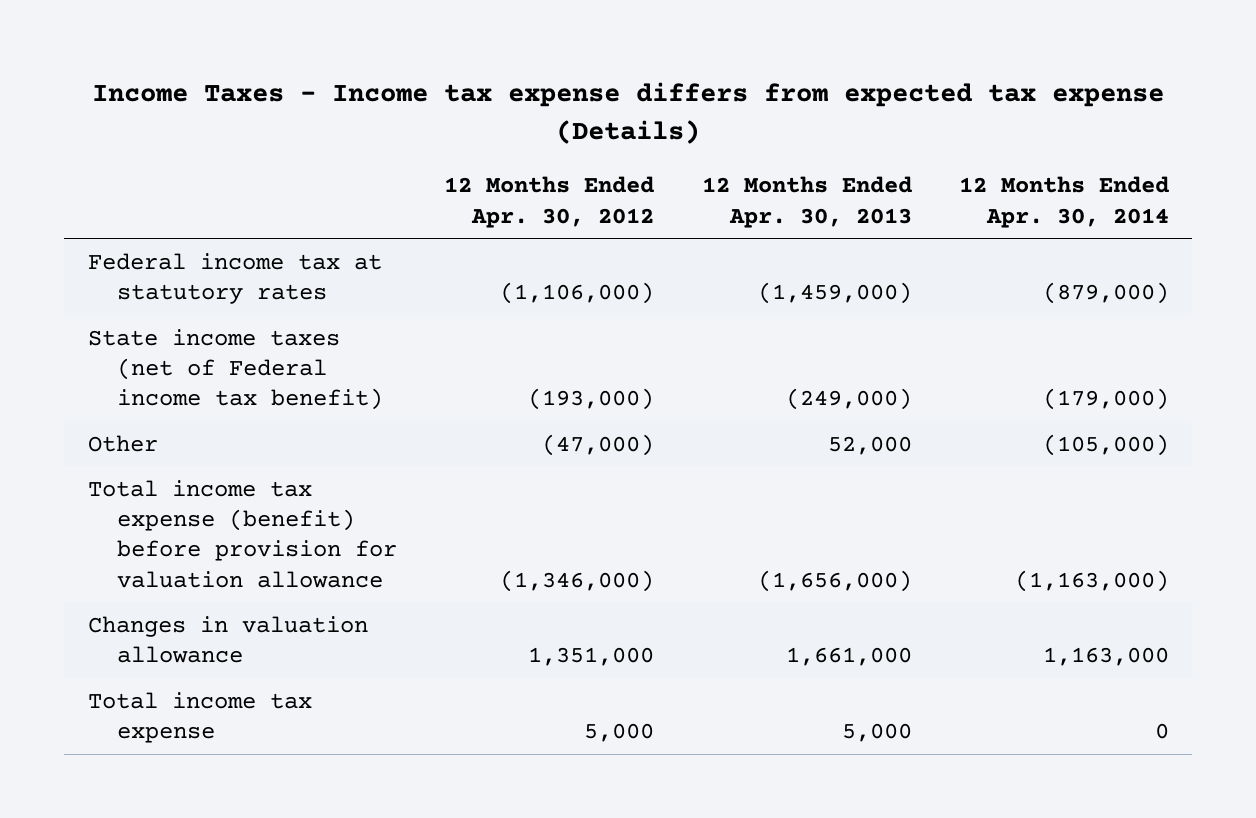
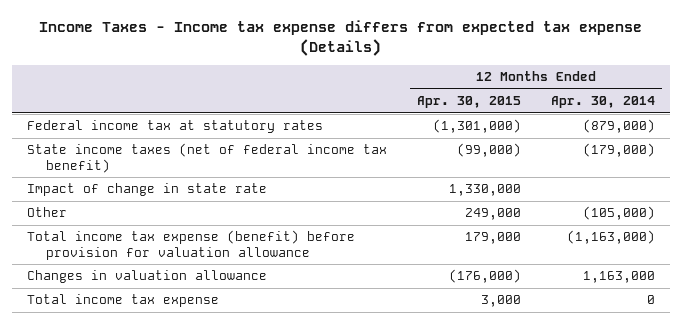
[444,176,655,228] 12 Months Ended Apr. 30, 2012 -> none
[701,176,912,228] 12 Months Ended Apr. 30, 2013 -> none
none -> [416,96,521,109] Apr. 30, 2015
[87,328,384,411] State income taxes (net of Federal income tax benefit) -> [27,143,388,173] State income taxes (net of federal income tax benefit)
none -> [27,183,268,197] Impact of change in state rate

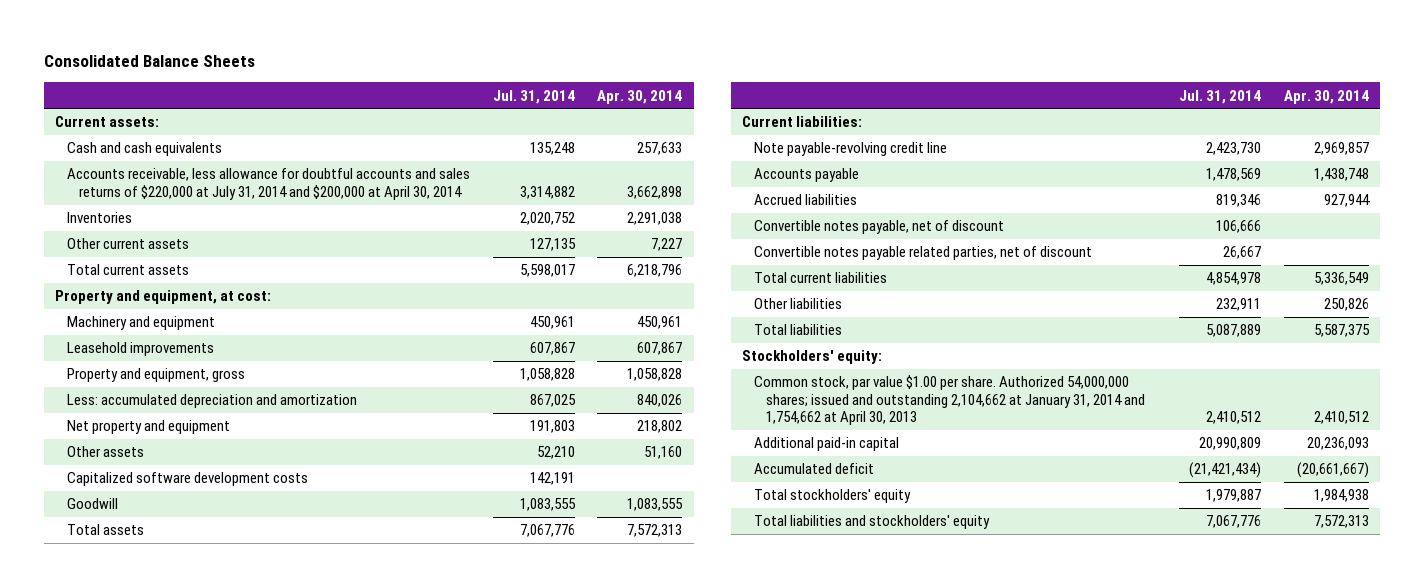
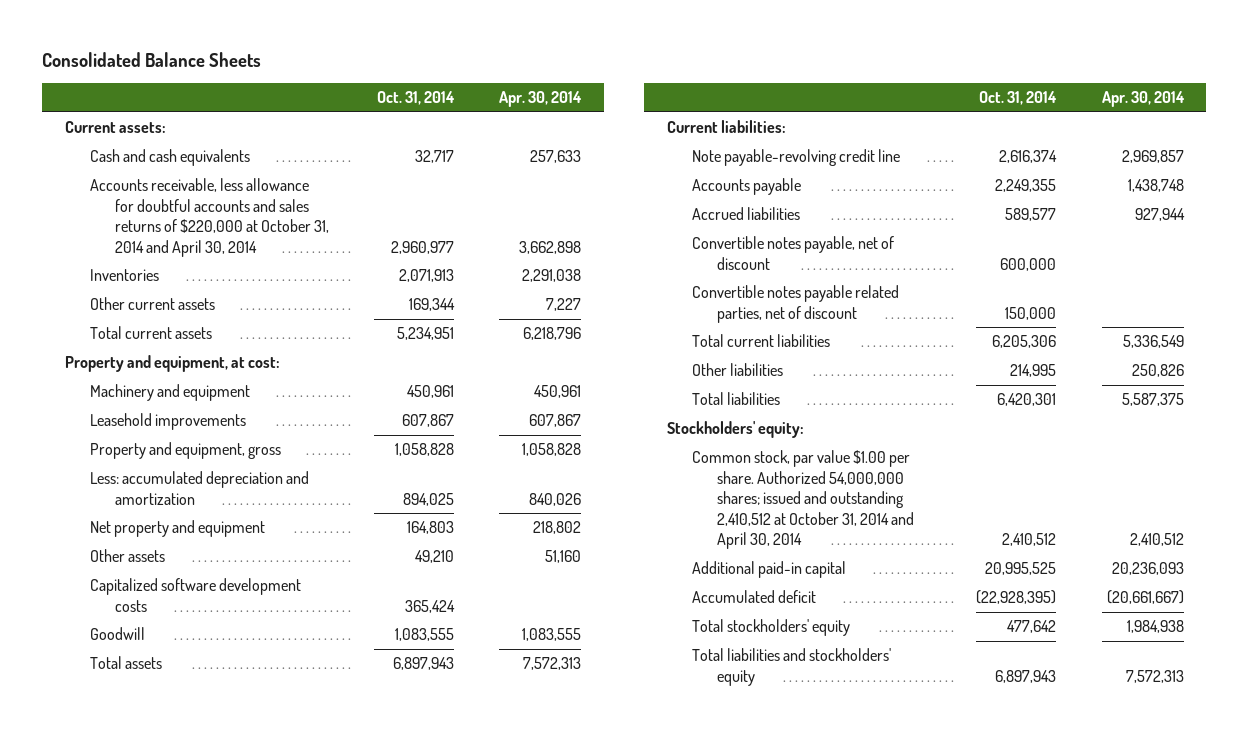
[492,89,575,104] Jul. 31, 2014 -> none
none -> [377,91,456,106] Oct. 31, 2014
[67,168,471,200] Accounts receivable, less allowance for doubtful accounts and sales returns of $220,000 at July 31, 2014 and $200,000 at April 30, 2014 -> [89,178,329,257] Accounts receivable, less allowance for doubtful accounts and sales returns of $220,000 at October 31, 2014 and April 30, 2014
[753,375,1145,426] Common stock, par value $1.00 per share. Authorized 54,000,000 shares; issued and outstanding 2,104,662 at January 31, 2014 and 1,754,662 at April 30, 2013 -> [691,450,914,550] Common stock, par value $1.00 per share. Authorized 54,000,000 shares; issued and outstanding 2,410,512 at October 31, 2014 and April 30, 2014

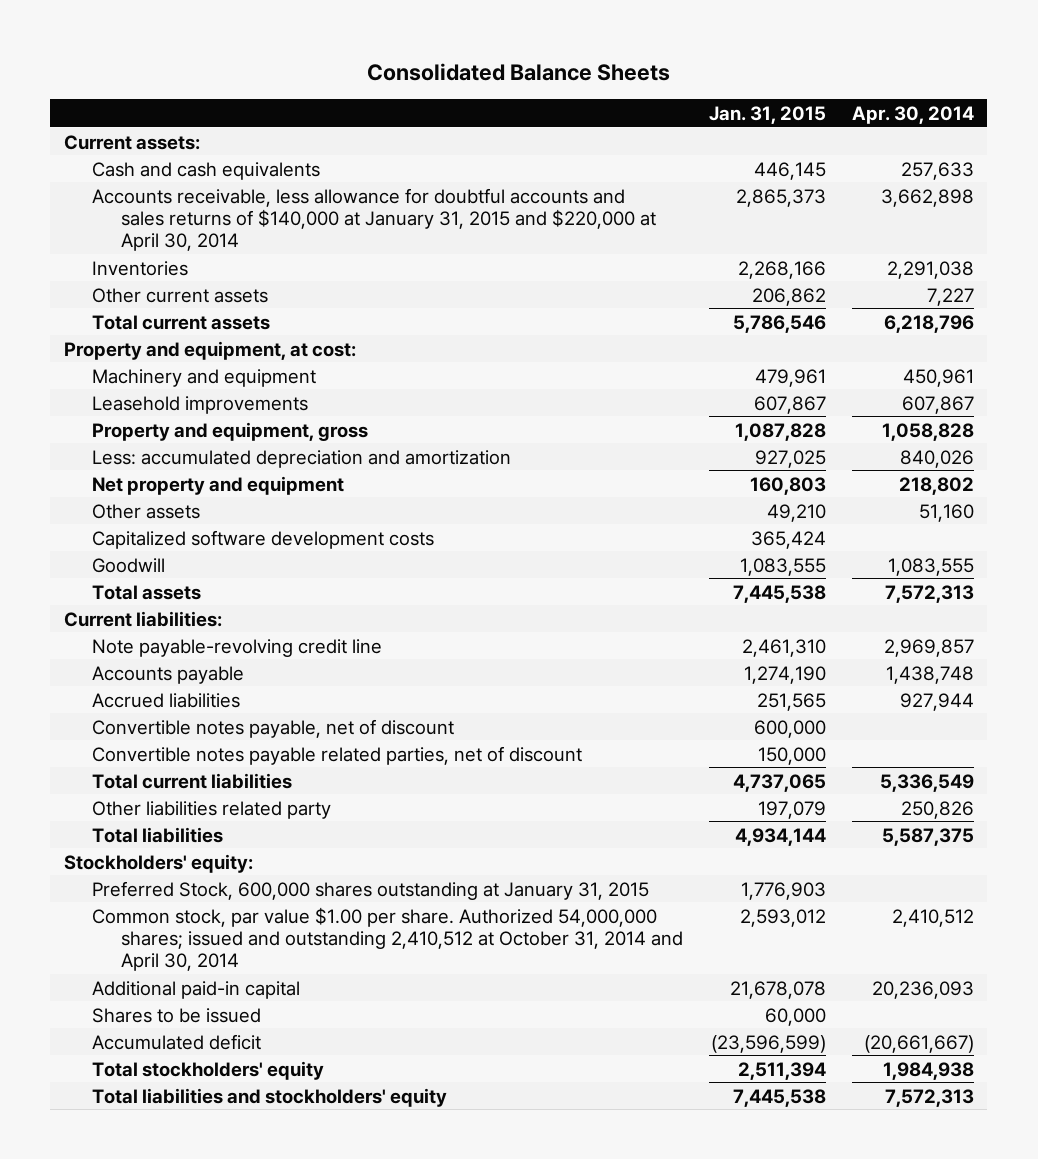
[377,91,456,106] Oct. 31, 2014 -> none
none -> [708,105,826,124] Jan. 31, 2015
[89,178,329,257] Accounts receivable, less allowance for doubtful accounts and sales returns of $220,000 at October 31, 2014 and April 30, 2014 -> [92,187,656,252] Accounts receivable, less allowance for doubtful accounts and sales returns of $140,000 at January 31, 2015 and $220,000 at April 30, 2014
[691,363,783,377] Other liabilities -> [92,800,332,819] Other liabilities related party
none -> [92,880,650,900] Preferred Stock, 600,000 shares outstanding at January 31, 2015
none -> [92,1007,262,1023] Shares to be issued

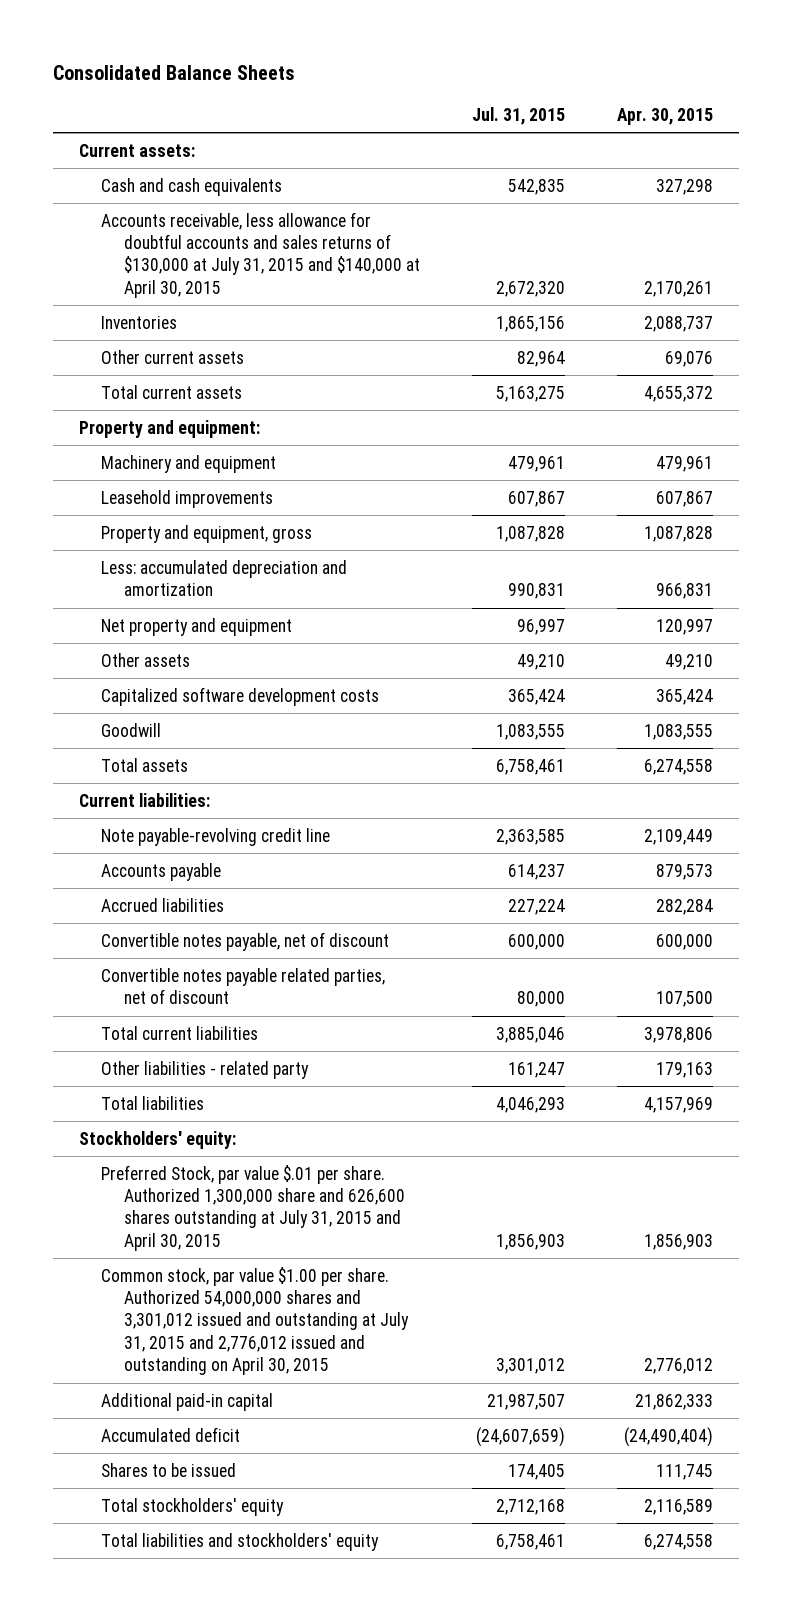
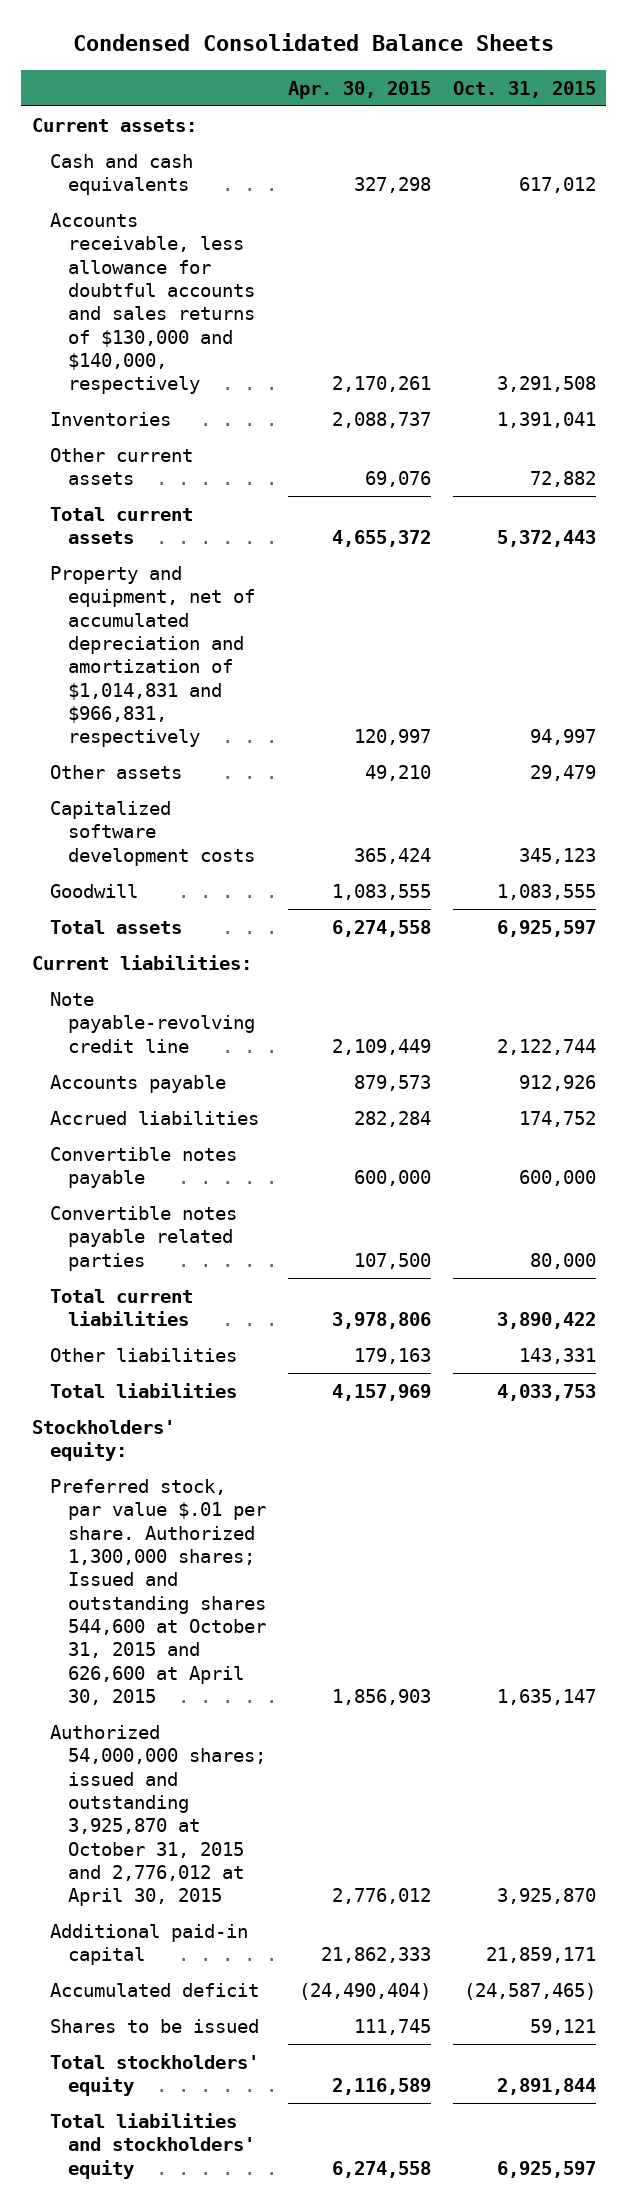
[52,64,295,80] Consolidated Balance Sheets -> [72,32,554,51] Condensed Consolidated Balance Sheets
[472,106,566,125] Jul. 31, 2015 -> none
none -> [452,80,596,98] Oct. 31, 2015
[101,211,421,298] Accounts receivable, less allowance for doubtful accounts and sales returns of $130,000 at July 31, 2015 and $140,000 at April 30, 2015 -> [50,212,256,395] Accounts receivable, less allowance for doubtful accounts and sales returns of $130,000 and $140,000, respectively
[78,419,260,438] Property and equipment: -> none
[101,454,277,473] Machinery and equipment -> none
[101,489,274,508] Leasehold improvements -> none
[101,524,313,543] Property and equipment, gross -> none
[101,559,348,597] Less: accumulated depreciation and amortization -> none
[101,617,293,636] Net property and equipment -> [50,565,256,748] Property and equipment, net of accumulated depreciation and amortization of $1,014,831 and $966,831, respectively
[101,931,390,951] Convertible notes payable, net of discount -> [50,1146,238,1189] Convertible notes payable
[101,967,386,1005] Convertible notes payable related parties, net of discount -> [50,1205,238,1271] Convertible notes payable related parties
[101,1060,310,1079] Other liabilities - related party -> [50,1347,238,1362] Other liabilities
[101,1164,406,1251] Preferred Stock, par value $.01 per share. Authorized 1,300,000 share and 626,600 shares outstanding at July 31, 2015 and April 30, 2015 -> [50,1478,267,1706] Preferred stock, par value $.01 per share. Authorized 1,300,000 shares; Issued and outstanding shares 544,600 at October 31, 2015 and 626,600 at April 30, 2015
[101,1266,410,1376] Common stock, par value $1.00 per share. Authorized 54,000,000 shares and 3,301,012 issued and outstanding at July 31, 2015 and 2,776,012 issued and outstanding on April 30, 2015 -> [50,1724,267,1907] Authorized 54,000,000 shares; issued and outstanding 3,925,870 at October 31, 2015 and 2,776,012 at April 30, 2015

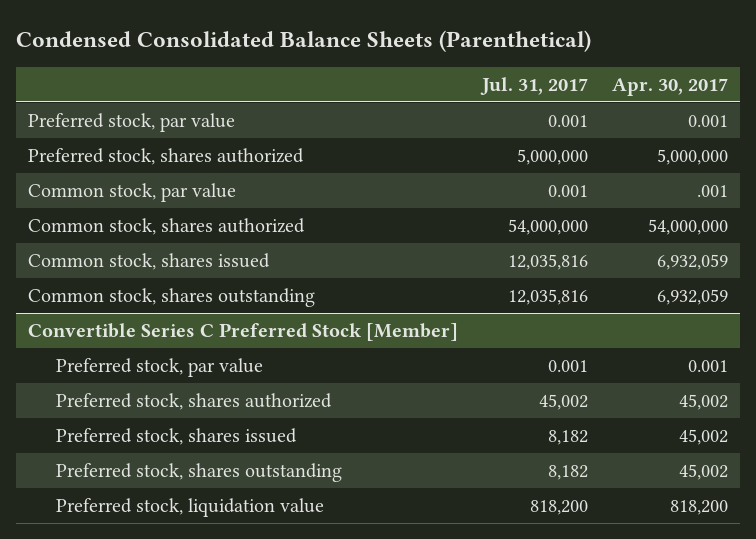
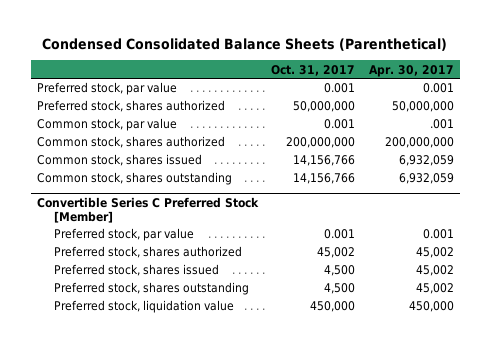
[480,76,589,95] Jul. 31, 2017 -> none
none -> [271,64,356,76] Oct. 31, 2017
[657,148,729,165] 5,000,000 -> [391,101,454,113] 50,000,000
[648,218,729,235] 54,000,000 -> [384,137,454,149] 200,000,000
[670,499,729,515] 818,200 -> [408,301,454,313] 450,000

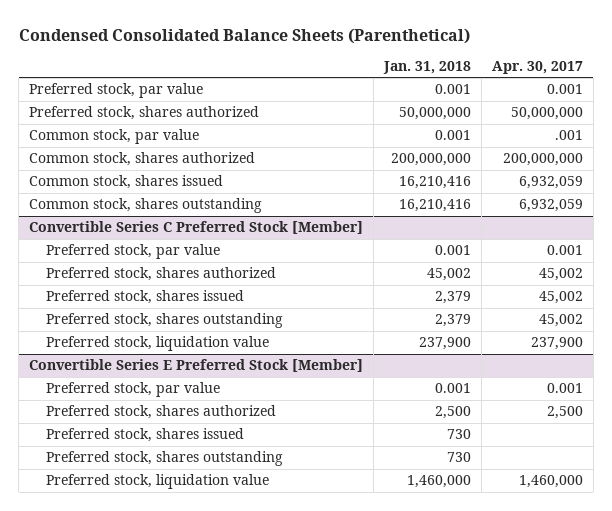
[271,64,356,76] Oct. 31, 2017 -> none
none -> [383,61,472,75] Jan. 31, 2018
[408,301,454,313] 450,000 -> [530,337,583,351] 237,900
none -> [29,359,364,373] Convertible Series E Preferred Stock [Member]
none -> [46,382,221,398] Preferred stock, par value
none -> [46,405,277,420] Preferred stock, shares authorized
none -> [46,428,245,443] Preferred stock, shares issued
none -> [46,451,284,467] Preferred stock, shares outstanding
none -> [46,474,270,490] Preferred stock, liquidation value

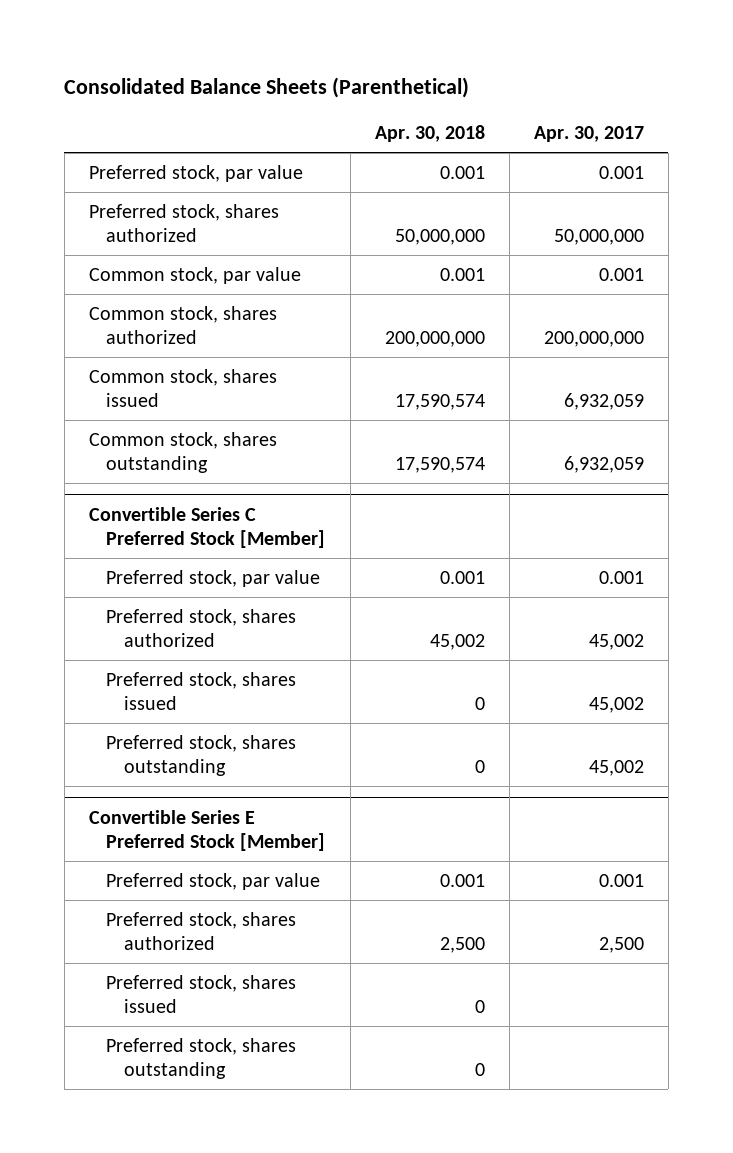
[18,27,470,44] Condensed Consolidated Balance Sheets (Parenthetical) -> [64,77,470,99] Consolidated Balance Sheets (Parenthetical)
[383,61,472,75] Jan. 31, 2018 -> none
none -> [374,125,485,143] Apr. 30, 2018
[554,130,583,141] .001 -> [598,267,644,281] 0.001
[46,336,270,352] Preferred stock, liquidation value -> none
[46,474,270,490] Preferred stock, liquidation value -> none

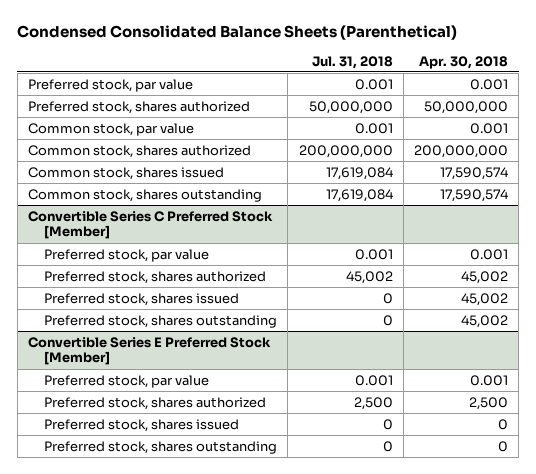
[64,77,470,99] Consolidated Balance Sheets (Parenthetical) -> [17,25,458,41] Condensed Consolidated Balance Sheets (Parenthetical)
[533,126,644,143] Apr. 30, 2017 -> none
none -> [311,55,393,69] Jul. 31, 2018
[474,696,485,710] 0 -> [461,292,509,306] 45,002
[474,759,485,773] 0 -> [461,314,509,328] 45,002

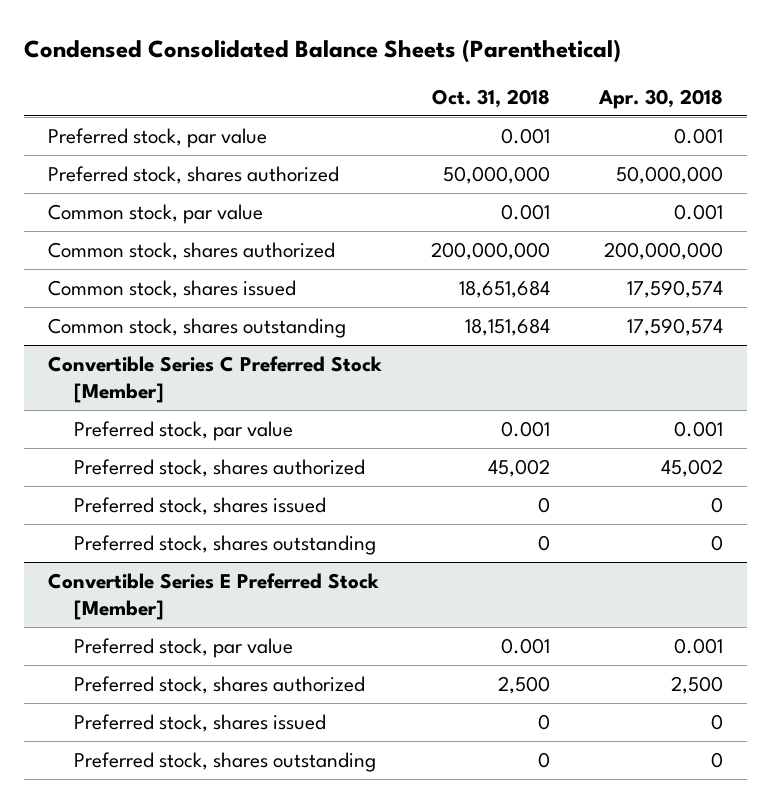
[311,55,393,69] Jul. 31, 2018 -> none
none -> [431,88,550,108] Oct. 31, 2018
[461,292,509,306] 45,002 -> [710,497,723,514] 0
[461,314,509,328] 45,002 -> [710,535,723,552] 0

